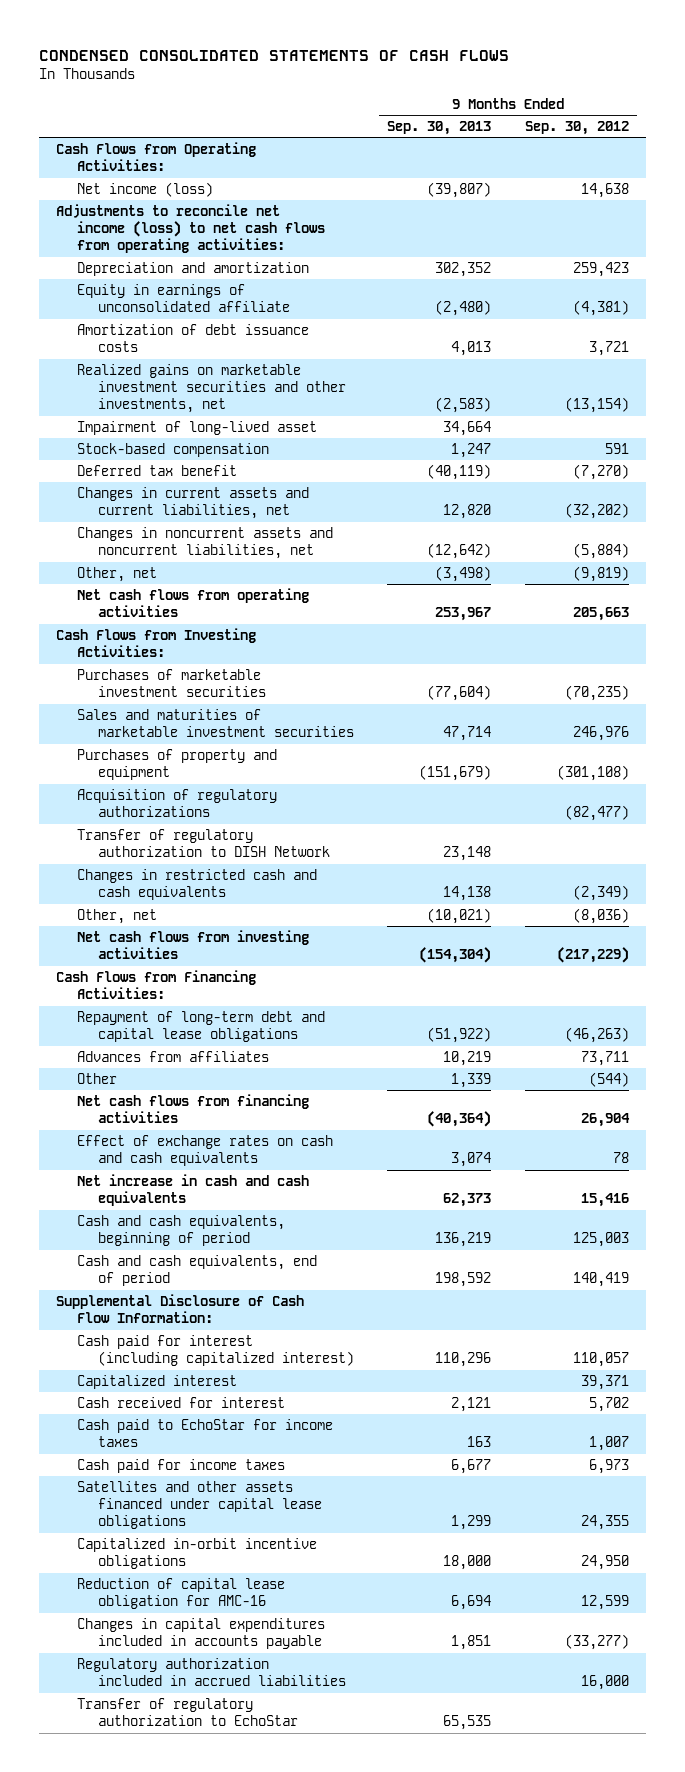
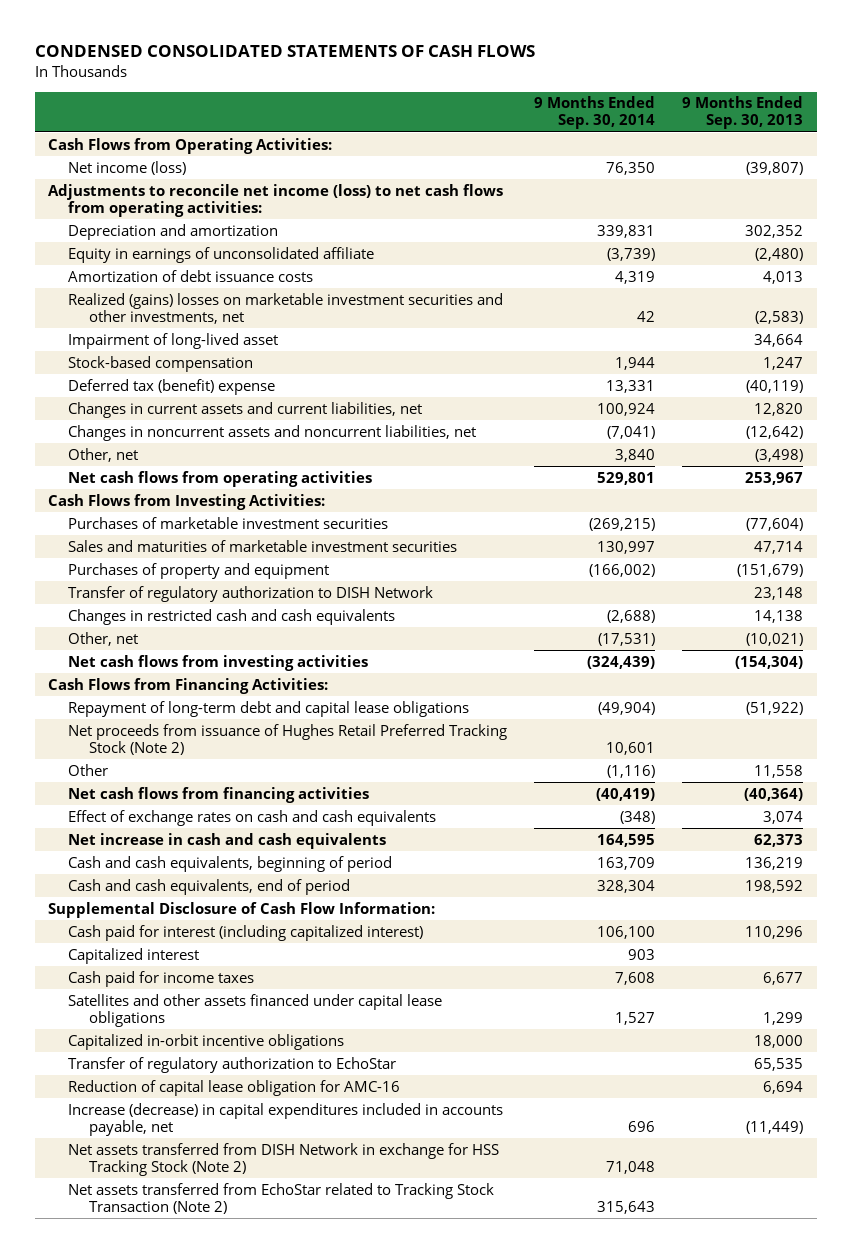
[524,121,629,136] Sep. 30, 2012 -> none
none -> [534,96,656,130] 9 Months Ended Sep. 30, 2014
[76,363,346,414] Realized gains on marketable investment securities and other investments, net -> [68,292,504,324] Realized (gains) losses on marketable investment securities and other investments, net
[76,464,237,476] Deferred tax benefit -> [68,378,276,395] Deferred tax (benefit) expense
[76,788,277,818] Acquisition of regulatory authorizations -> none
[76,1050,269,1062] Advances from affiliates -> none
none -> [68,723,508,755] Net proceeds from issuance of Hughes Retail Preferred Tracking Stock (Note 2)
[451,1072,492,1088] 1,339 -> [754,764,804,778] 11,558
[76,1396,285,1408] Cash received for interest -> none
[76,1418,333,1448] Cash paid to EchoStar for income taxes -> none
[76,1617,325,1650] Changes in capital expenditures included in accounts payable -> none
[76,1657,346,1687] Regulatory authorization included in accrued liabilities -> none
[76,1577,285,1610] Reduction of capital lease obligation for AMC-16 -> [68,1079,401,1096] Reduction of capital lease obligation for AMC-16
none -> [68,1102,504,1136] Increase (decrease) in capital expenditures included in accounts payable, net
none -> [68,1142,500,1176] Net assets transferred from DISH Network in exchange for HSS Tracking Stock (Note 2)
none -> [68,1182,495,1214] Net assets transferred from EchoStar related to Tracking Stock Transaction (Note 2)

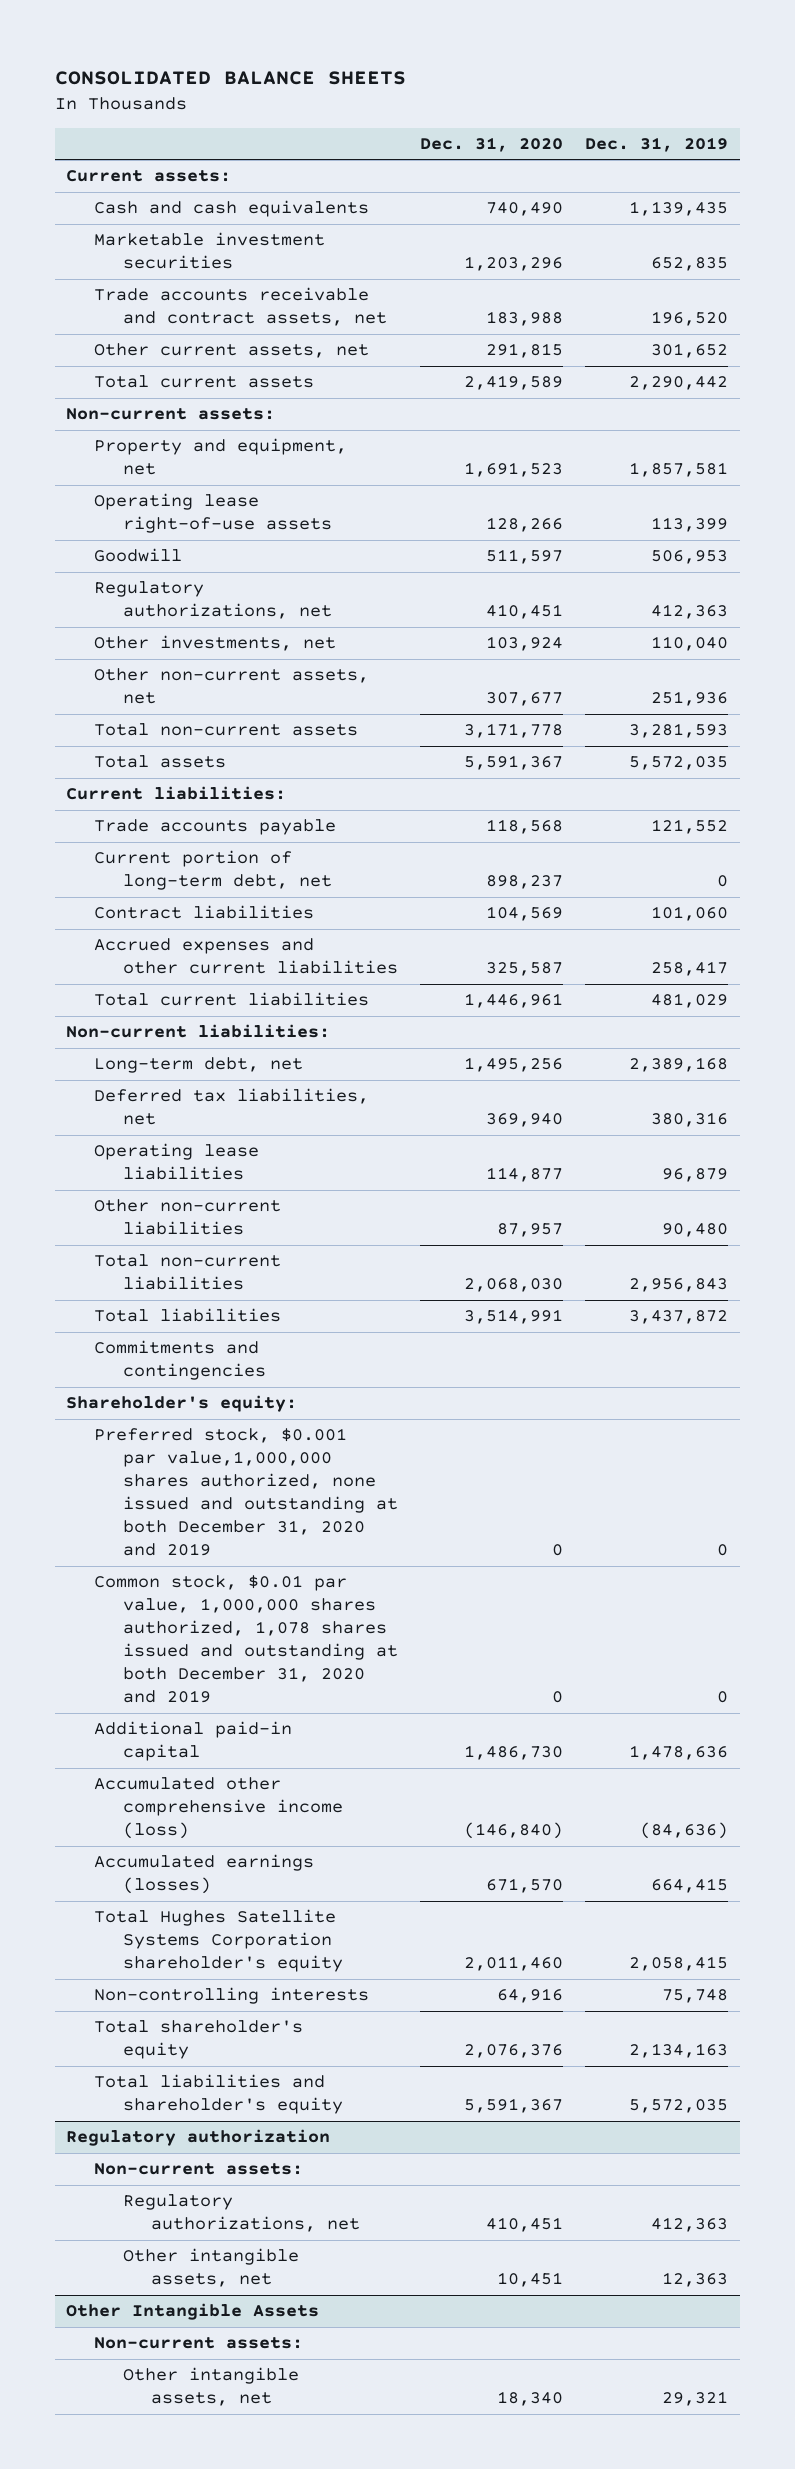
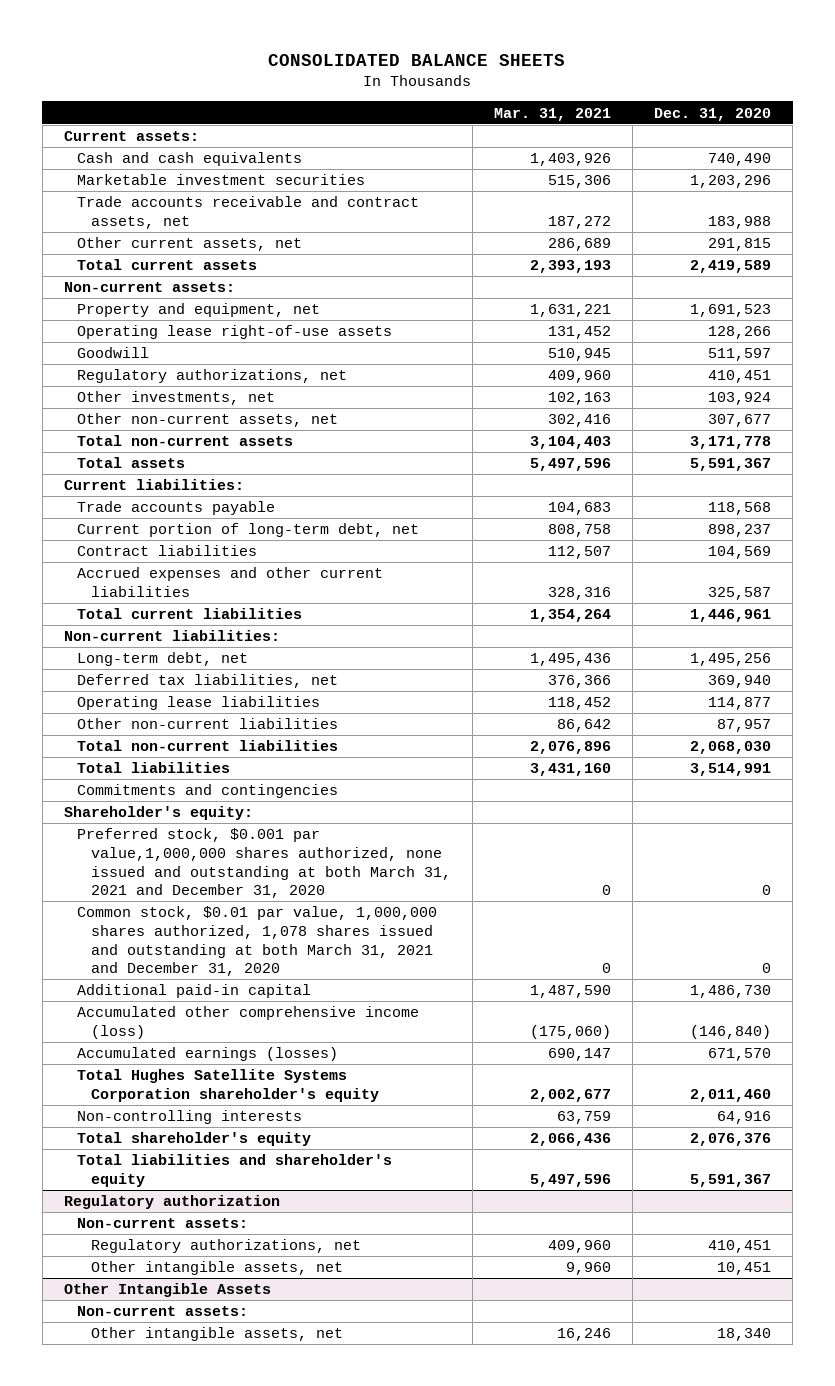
[585,137,729,153] Dec. 31, 2019 -> none
none -> [494,107,612,121] Mar. 31, 2021
[94,1428,398,1557] Preferred stock, $0.001 par value,1,000,000 shares authorized, none issued and outstanding at both December 31, 2020 and 2019 -> [77,828,452,899] Preferred stock, $0.001 par value,1,000,000 shares authorized, none issued and outstanding at both March 31, 2021 and December 31, 2020
[94,1575,398,1704] Common stock, $0.01 par value, 1,000,000 shares authorized, 1,078 shares issued and outstanding at both December 31, 2020 and 2019 -> [77,906,438,977] Common stock, $0.01 par value, 1,000,000 shares authorized, 1,078 shares issued and outstanding at both March 31, 2021 and December 31, 2020

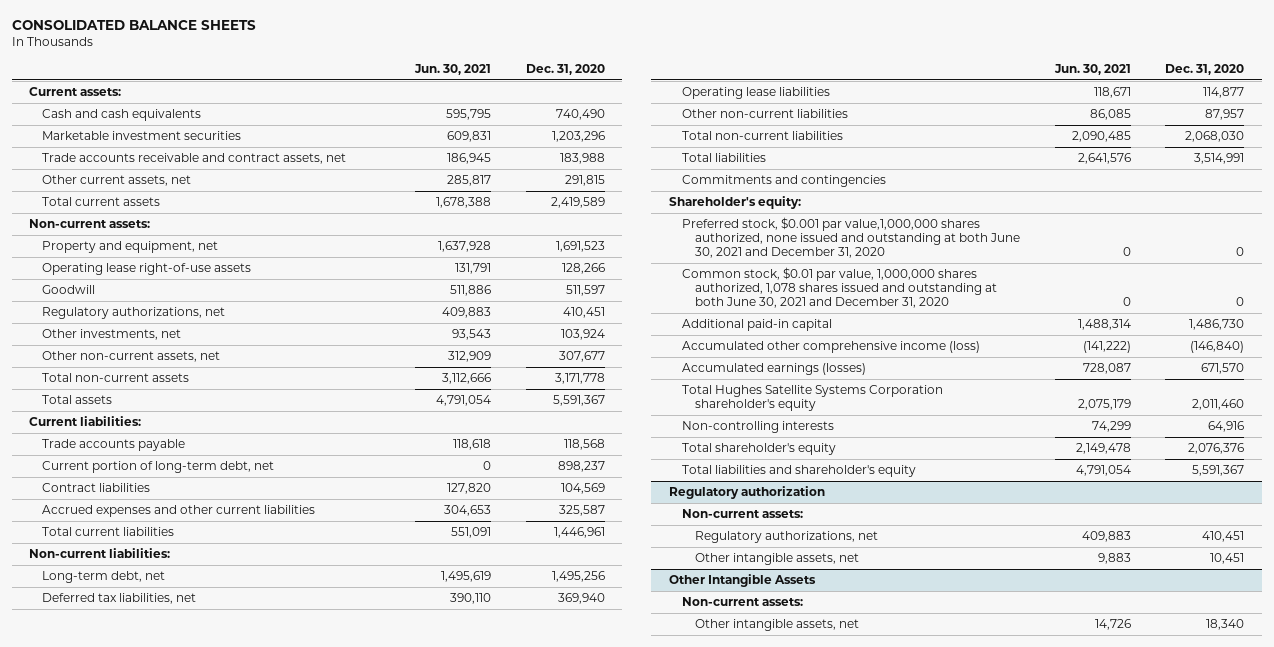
[494,107,612,121] Mar. 31, 2021 -> none
none -> [413,63,491,75] Jun. 30, 2021
[77,828,452,899] Preferred stock, $0.001 par value,1,000,000 shares authorized, none issued and outstanding at both March 31, 2021 and December 31, 2020 -> [681,217,1020,259] Preferred stock, $0.001 par value,1,000,000 shares authorized, none issued and outstanding at both June 30, 2021 and December 31, 2020
[77,906,438,977] Common stock, $0.01 par value, 1,000,000 shares authorized, 1,078 shares issued and outstanding at both March 31, 2021 and December 31, 2020 -> [681,267,997,309] Common stock, $0.01 par value, 1,000,000 shares authorized, 1,078 shares issued and outstanding at both June 30, 2021 and December 31, 2020

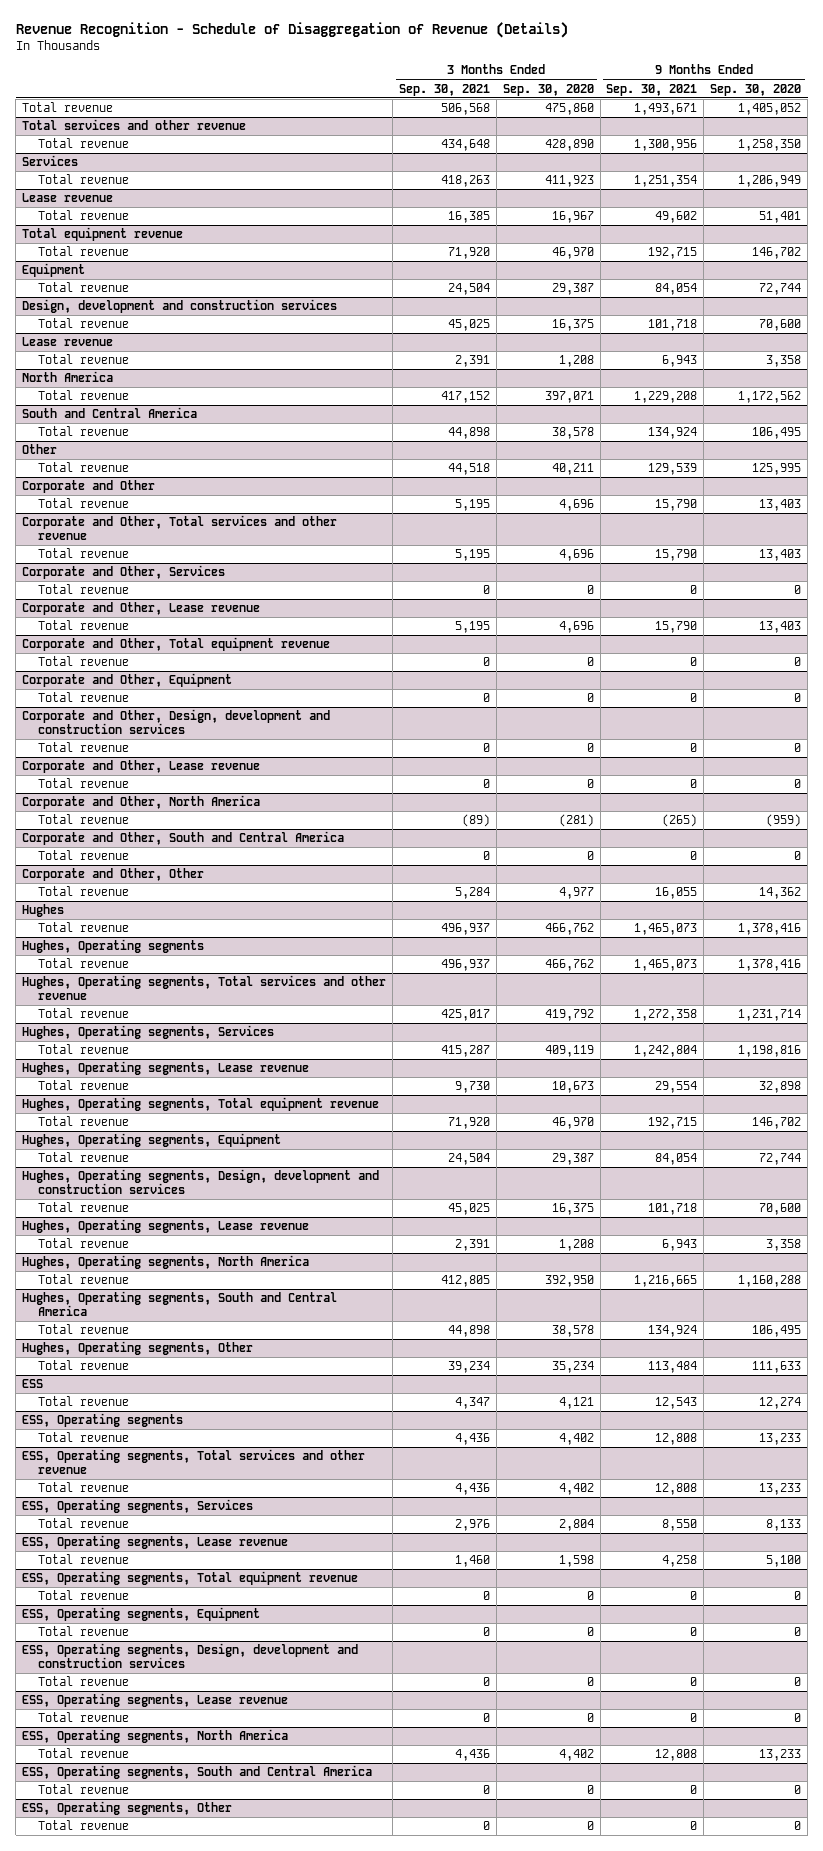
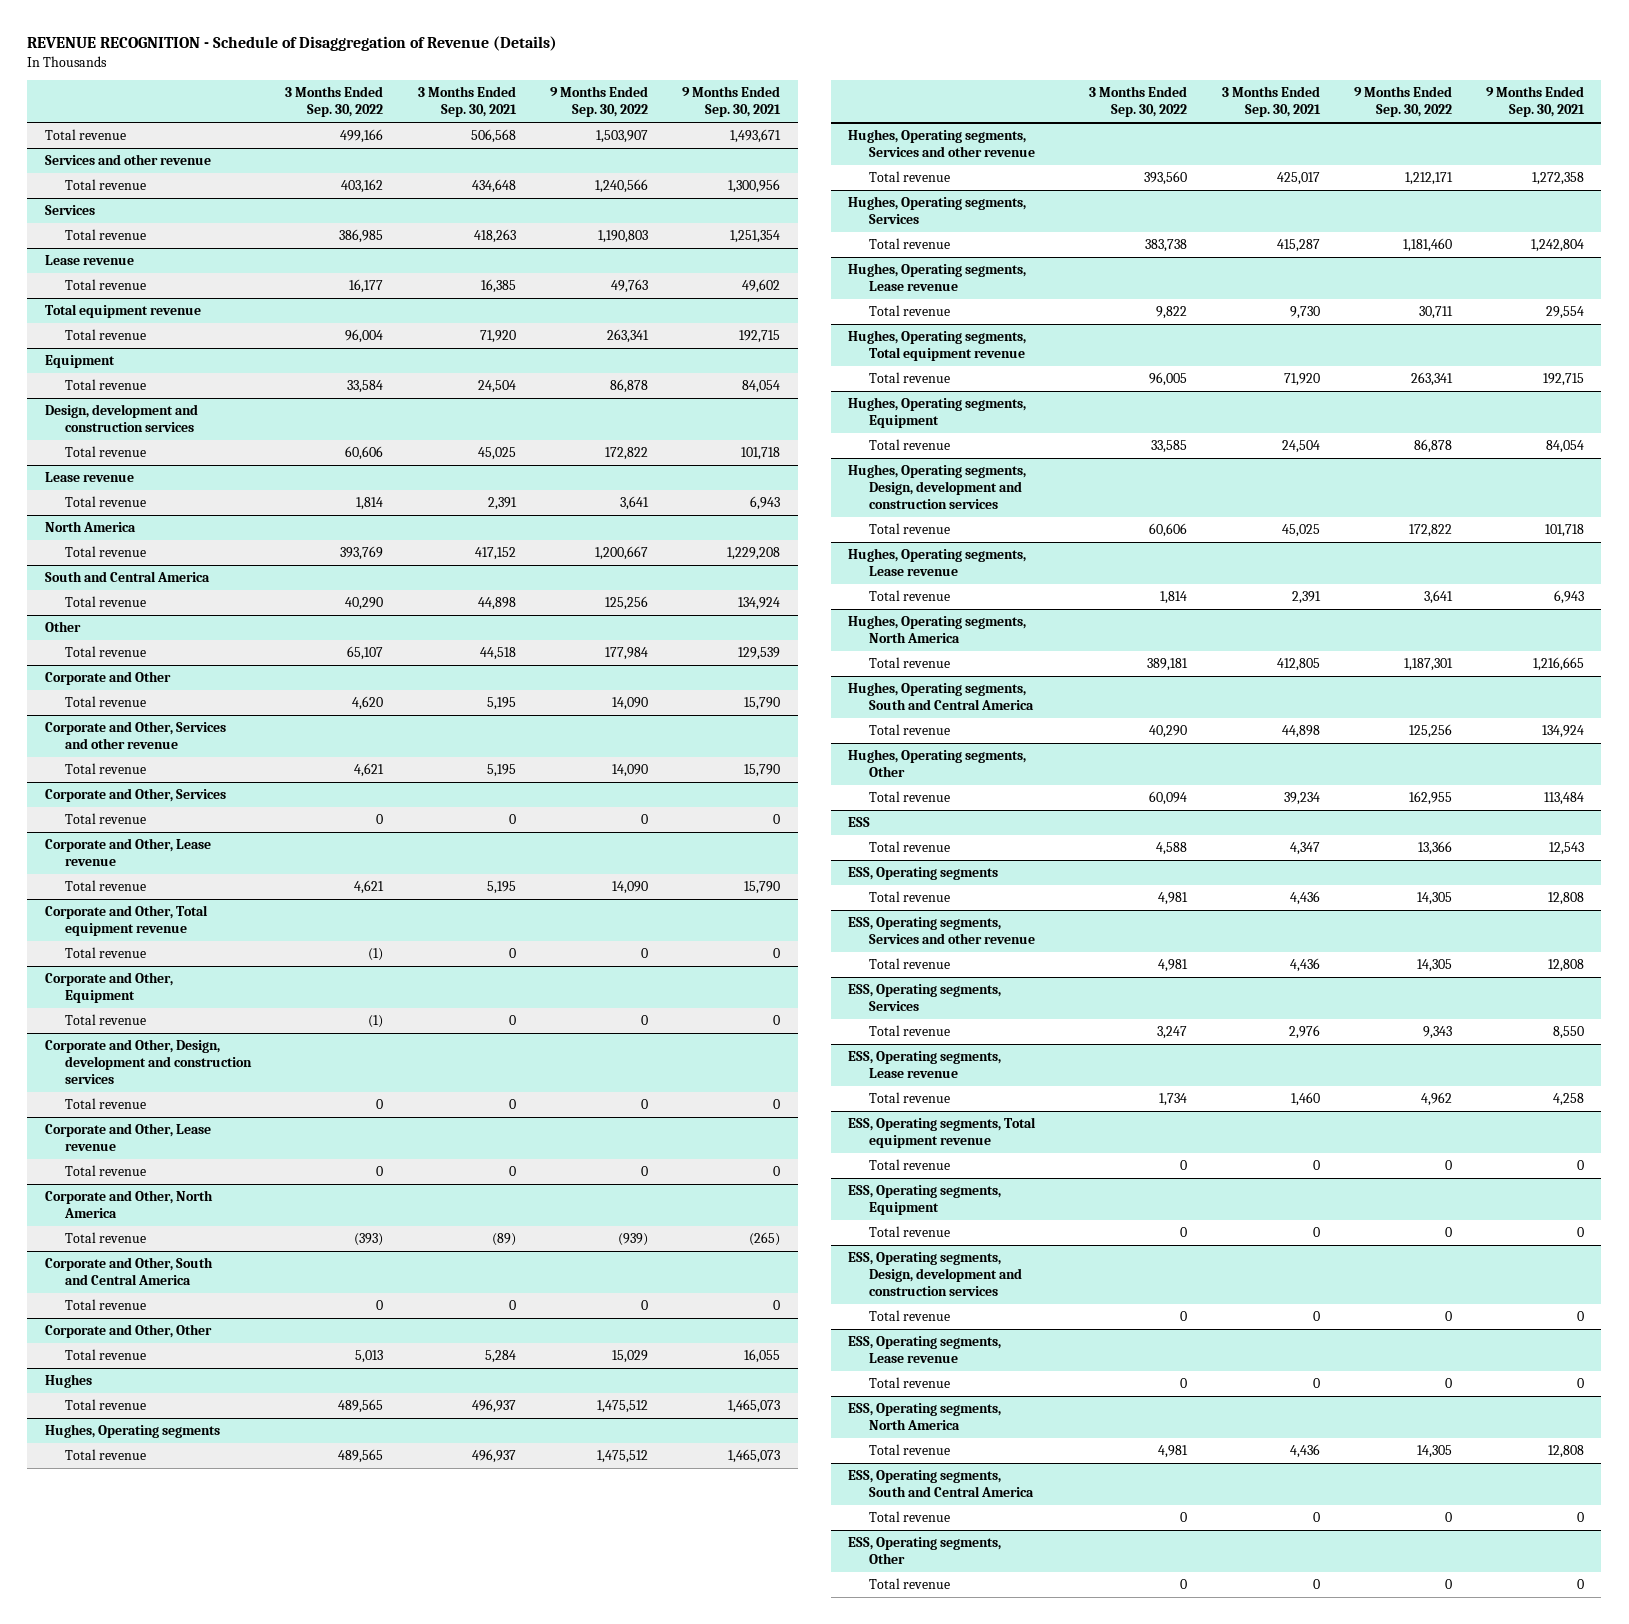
[15,21,568,38] Revenue Recognition - Schedule of Disaggregation of Revenue (Details) -> [27,36,558,52] REVENUE RECOGNITION - Schedule of Disaggregation of Revenue (Details)
[502,83,594,96] Sep. 30, 2020 -> none
[710,83,802,96] Sep. 30, 2020 -> none
none -> [285,86,384,118] 3 Months Ended Sep. 30, 2022
none -> [550,86,649,118] 9 Months Ended Sep. 30, 2022
[21,119,246,131] Total services and other revenue -> [44,154,211,166] Services and other revenue
[21,515,337,541] Corporate and Other, Total services and other revenue -> [44,721,226,750] Corporate and Other, Services and other revenue
[21,975,386,1001] Hughes, Operating segments, Total services and other revenue -> [848,129,1035,158] Hughes, Operating segments, Services and other revenue
[21,1449,365,1475] ESS, Operating segments, Total services and other revenue -> [848,917,1035,945] ESS, Operating segments, Services and other revenue

